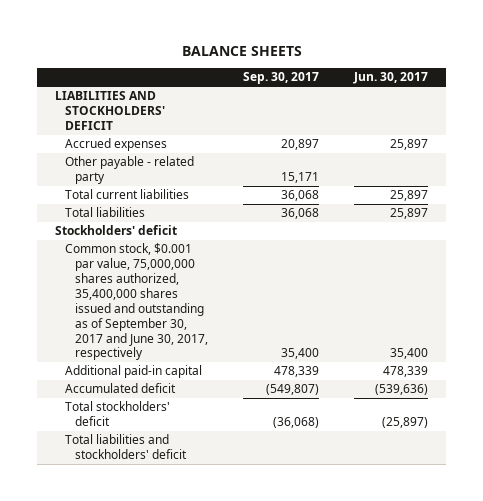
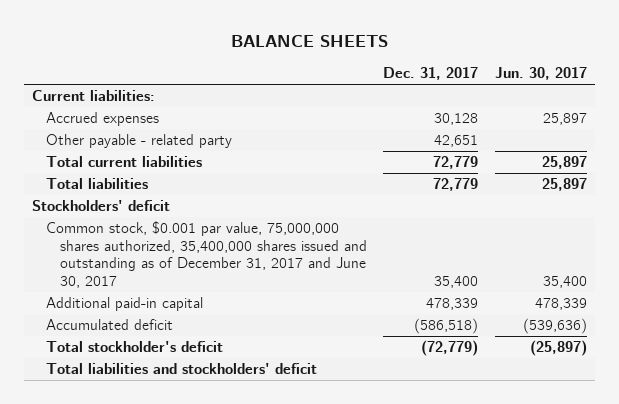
[243,72,320,85] Sep. 30, 2017 -> none
none -> [383,67,479,81] Dec. 31, 2017
[54,91,166,131] LIABILITIES AND STOCKHOLDERS' DEFICIT -> none
none -> [32,90,156,102] Current liabilities:
[65,243,209,361] Common stock, $0.001 par value, 75,000,000 shares authorized, 35,400,000 shares issued and outstanding as of September 30, 2017 and June 30, 2017, respectively -> [46,221,367,288] Common stock, $0.001 par value, 75,000,000 shares authorized, 35,400,000 shares issued and outstanding as of December 31, 2017 and June 30, 2017
[65,401,171,427] Total stockholders' deficit -> [46,341,224,353] Total stockholder's deficit

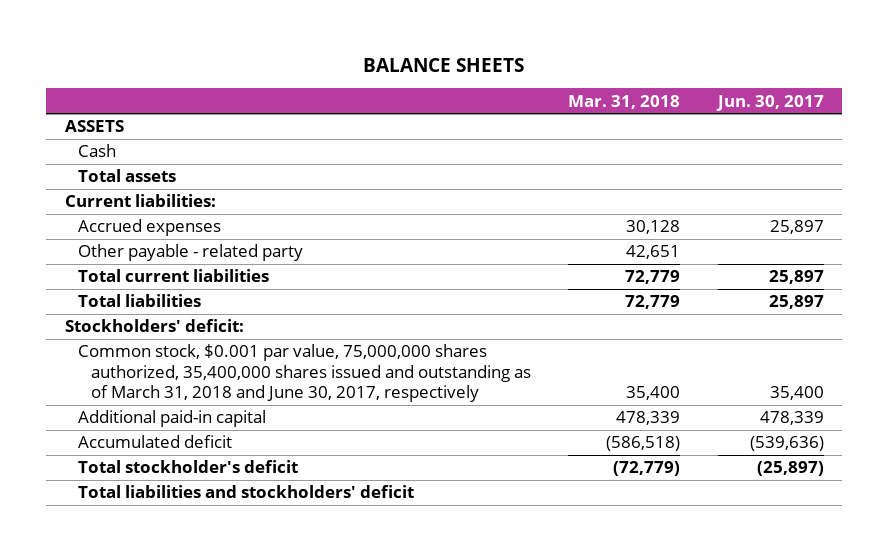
[383,67,479,81] Dec. 31, 2017 -> none
none -> [568,94,681,109] Mar. 31, 2018
none -> [64,120,124,133] ASSETS
none -> [77,144,116,158] Cash
none -> [77,169,176,183] Total assets
[32,200,171,212] Stockholders' deficit -> [64,319,244,333] Stockholders' deficit:
[46,221,367,288] Common stock, $0.001 par value, 75,000,000 shares authorized, 35,400,000 shares issued and outstanding as of December 31, 2017 and June 30, 2017 -> [77,344,531,402] Common stock, $0.001 par value, 75,000,000 shares authorized, 35,400,000 shares issued and outstanding as of March 31, 2018 and June 30, 2017, respectively

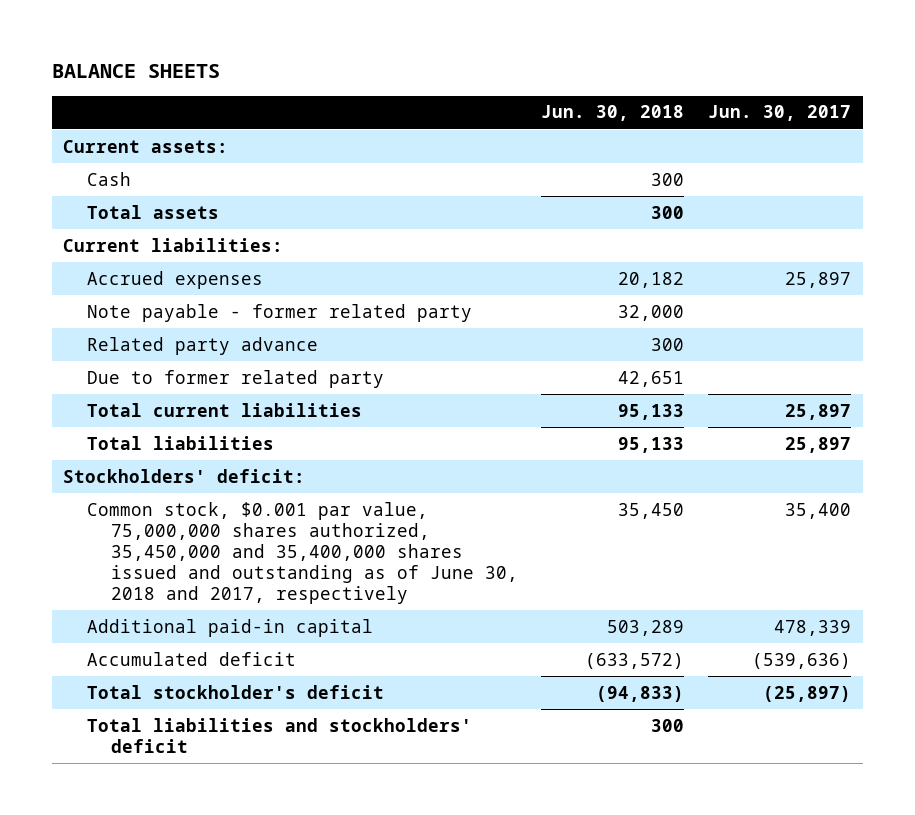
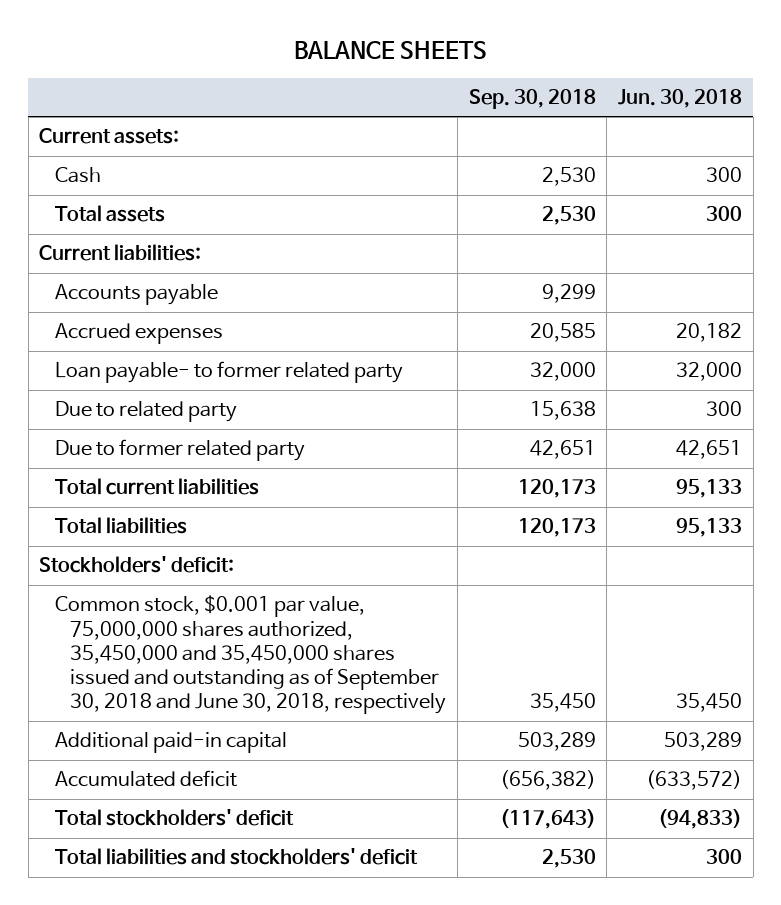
[708,105,852,122] Jun. 30, 2017 -> none
none -> [468,88,596,109] Sep. 30, 2018
none -> [54,284,218,306] Accounts payable
[87,303,473,322] Note payable - former related party -> [54,361,403,384] Loan payable- to former related party
[87,336,319,355] Related party advance -> [54,401,237,423] Due to related party
[87,501,518,604] Common stock, $0.001 par value, 75,000,000 shares authorized, 35,450,000 and 35,400,000 shares issued and outstanding as of June 30, 2018 and 2017, respectively -> [54,595,447,715] Common stock, $0.001 par value, 75,000,000 shares authorized, 35,450,000 and 35,450,000 shares issued and outstanding as of September 30, 2018 and June 30, 2018, respectively
[87,684,385,699] Total stockholder's deficit -> [54,809,294,827] Total stockholders' deficit

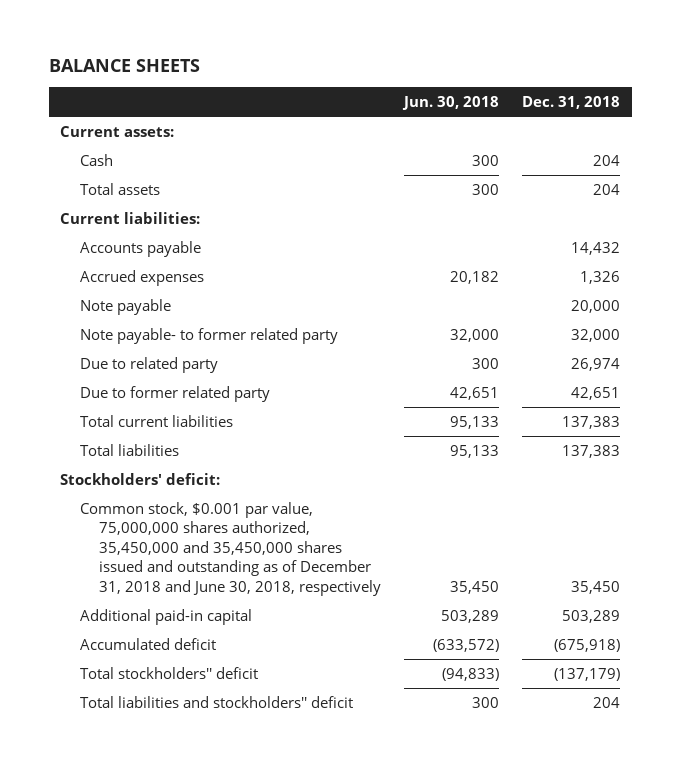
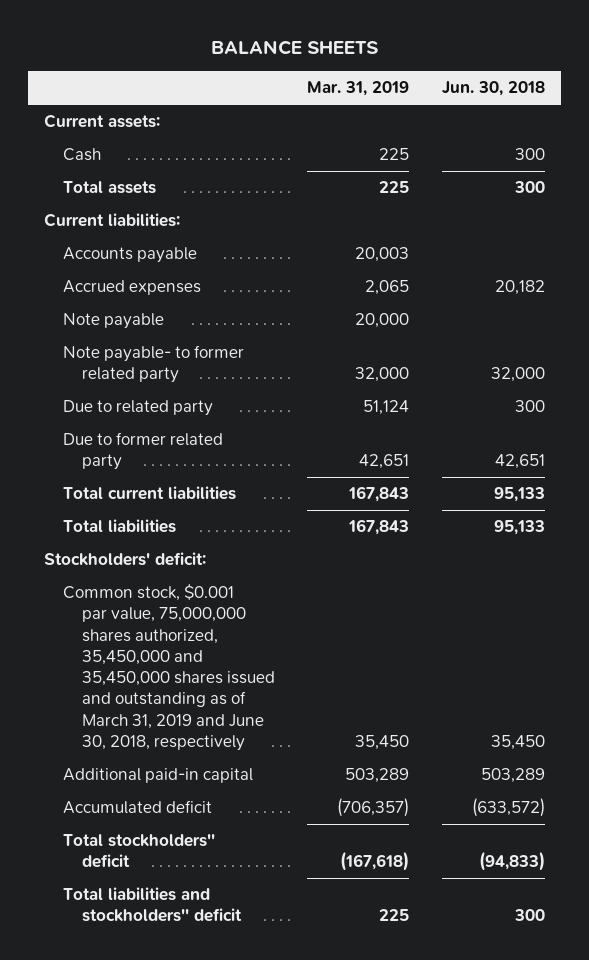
[522,96,621,110] Dec. 31, 2018 -> none
none -> [307,81,410,97] Mar. 31, 2019
[79,501,382,596] Common stock, $0.001 par value, 75,000,000 shares authorized, 35,450,000 and 35,450,000 shares issued and outstanding as of December 31, 2018 and June 30, 2018, respectively -> [62,584,275,751] Common stock, $0.001 par value, 75,000,000 shares authorized, 35,450,000 and 35,450,000 shares issued and outstanding as of March 31, 2019 and June 30, 2018, respectively

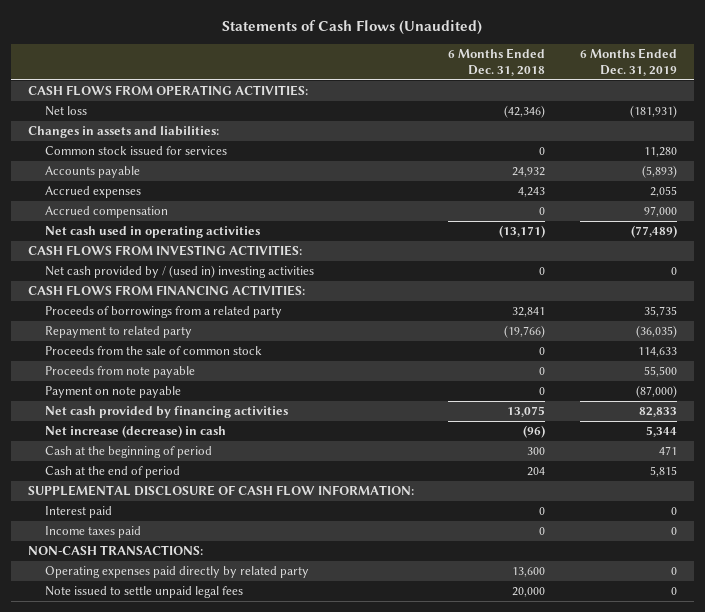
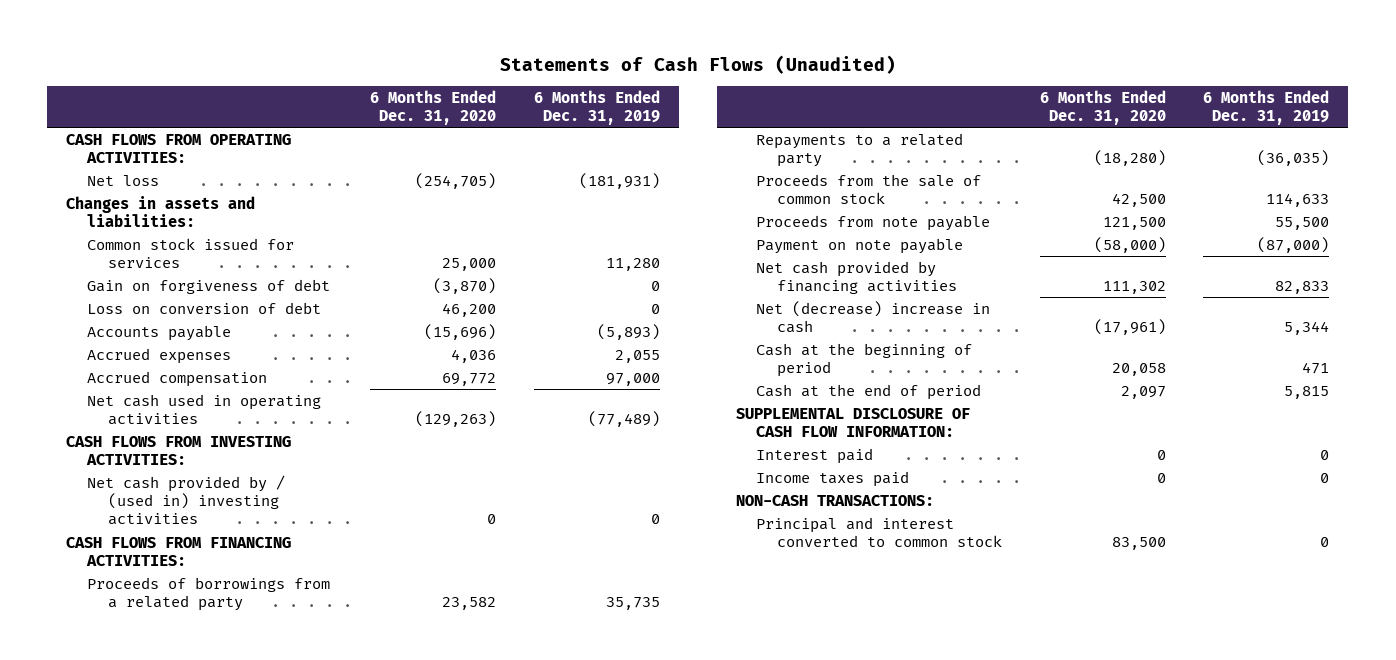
[448,48,546,77] 6 Months Ended Dec. 31, 2018 -> none
none -> [370,89,497,126] 6 Months Ended Dec. 31, 2020
none -> [87,278,331,294] Gain on forgiveness of debt
none -> [87,301,322,314] Loss on conversion of debt
[44,326,192,339] Repayment to related party -> [756,132,964,168] Repayments to a related party
[44,425,226,439] Net increase (decrease) in cash -> [756,300,991,334] Net (decrease) increase in cash
[44,566,309,579] Operating expenses paid directly by related party -> none
[44,586,243,599] Note issued to settle unpaid legal fees -> none
none -> [756,516,1002,548] Principal and interest converted to common stock

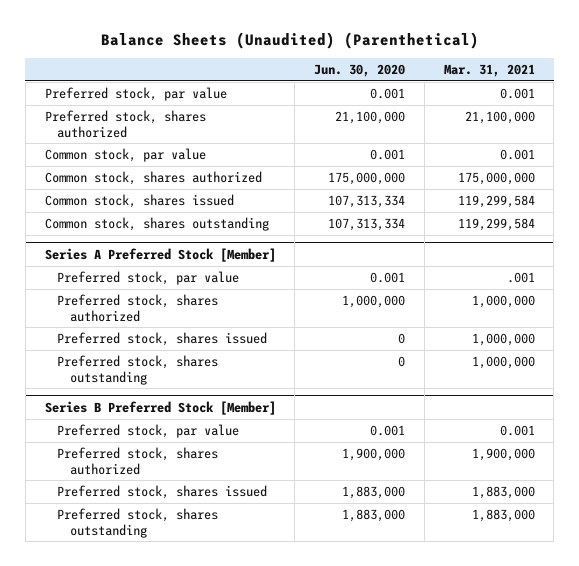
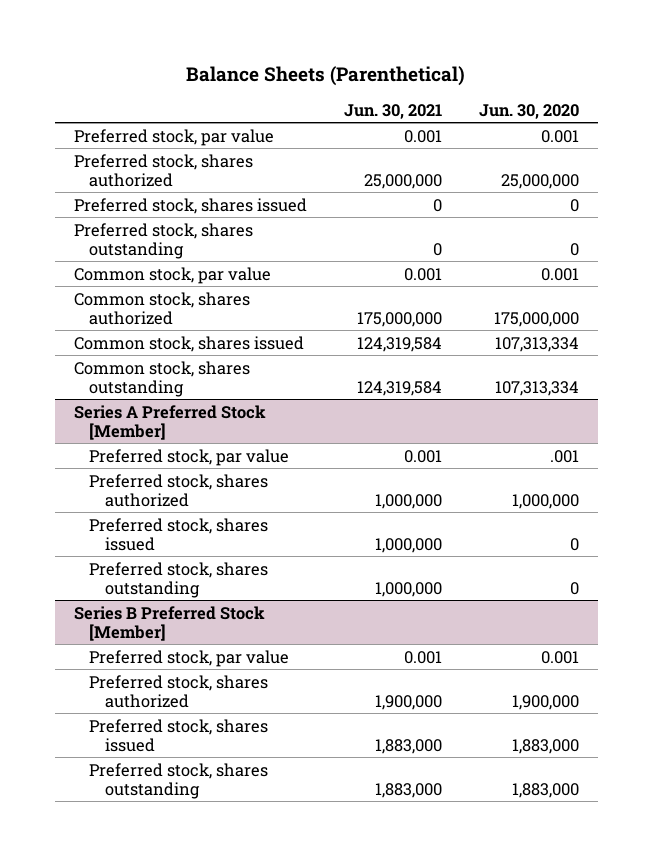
[100,32,479,50] Balance Sheets (Unaudited) (Parenthetical) -> [186,65,466,86] Balance Sheets (Parenthetical)
[443,64,535,78] Mar. 31, 2021 -> none
none -> [343,103,442,119] Jun. 30, 2021
[335,110,406,124] 21,100,000 -> [501,173,580,189] 25,000,000
none -> [73,197,307,214] Preferred stock, shares issued
none -> [73,222,253,259] Preferred stock, shares outstanding
[370,271,406,283] 0.001 -> [550,449,580,463] .001

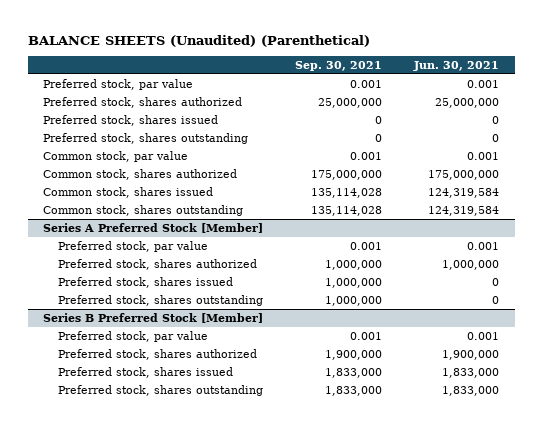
[186,65,466,86] Balance Sheets (Parenthetical) -> [27,34,370,47] BALANCE SHEETS (Unaudited) (Parenthetical)
[479,103,580,119] Jun. 30, 2020 -> none
none -> [295,60,383,71] Sep. 30, 2021
[374,537,442,553] 1,000,000 -> [492,278,500,287] 0
[374,581,442,597] 1,000,000 -> [492,296,500,305] 0
[374,738,442,754] 1,883,000 -> [442,368,500,379] 1,833,000
[374,782,442,798] 1,883,000 -> [442,386,500,397] 1,833,000

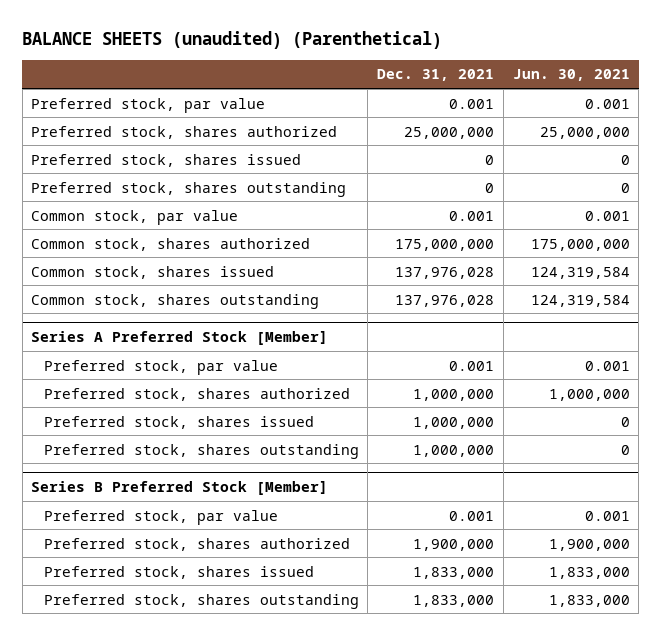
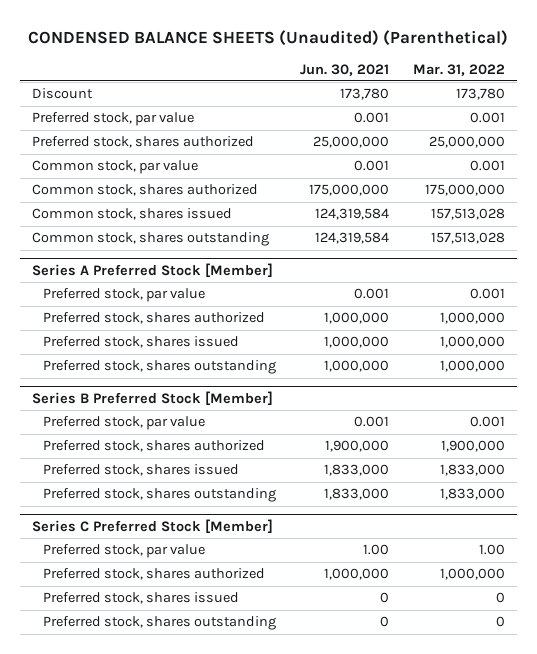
[22,31,443,50] BALANCE SHEETS (unaudited) (Parenthetical) -> [28,29,509,46] CONDENSED BALANCE SHEETS (Unaudited) (Parenthetical)
[377,69,495,82] Dec. 31, 2021 -> none
none -> [412,63,505,76] Mar. 31, 2022
none -> [31,88,93,100] Discount
[31,153,302,167] Preferred stock, shares issued -> none
[31,181,347,197] Preferred stock, shares outstanding -> none
[620,416,630,427] 0 -> [324,336,390,349] 1,000,000
[620,444,630,455] 0 -> [324,360,390,373] 1,000,000
none -> [31,519,273,535] Series C Preferred Stock [Member]
none -> [43,544,206,559] Preferred stock, par value
none -> [43,568,266,581] Preferred stock, shares authorized
none -> [43,592,240,605] Preferred stock, shares issued
none -> [43,616,277,631] Preferred stock, shares outstanding

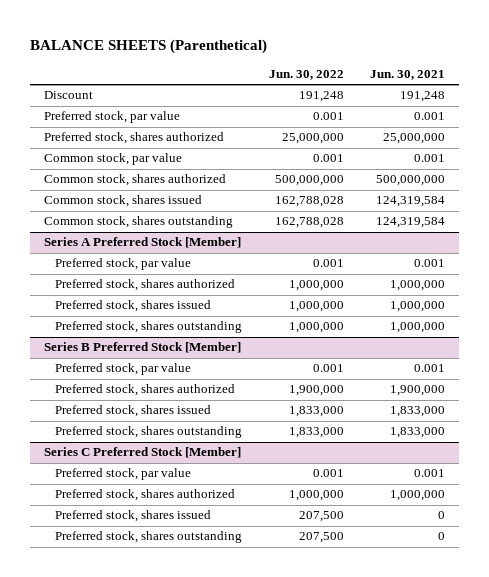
[28,29,509,46] CONDENSED BALANCE SHEETS (Unaudited) (Parenthetical) -> [30,39,268,55] BALANCE SHEETS (Parenthetical)
[412,63,505,76] Mar. 31, 2022 -> none
none -> [268,69,344,80] Jun. 30, 2022
[340,88,390,101] 173,780 -> [400,91,446,103] 191,248
[309,184,390,197] 175,000,000 -> [376,175,446,187] 500,000,000
[363,544,390,556] 1.00 -> [414,469,446,478] 0.001

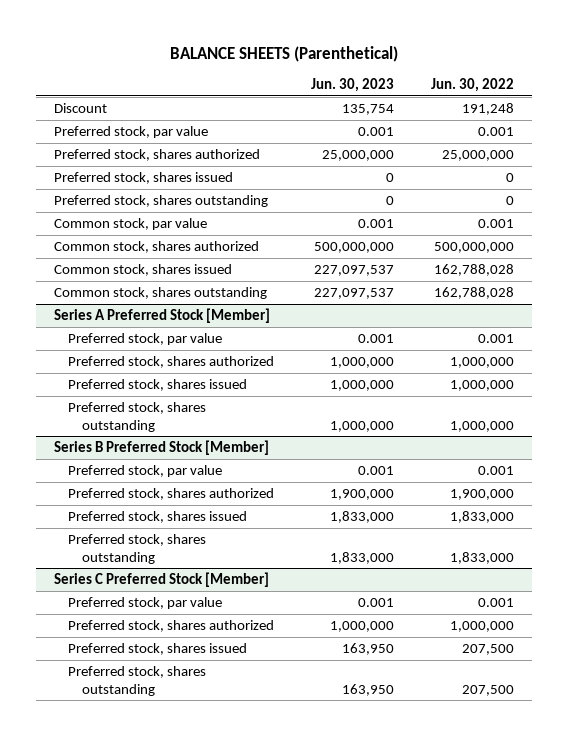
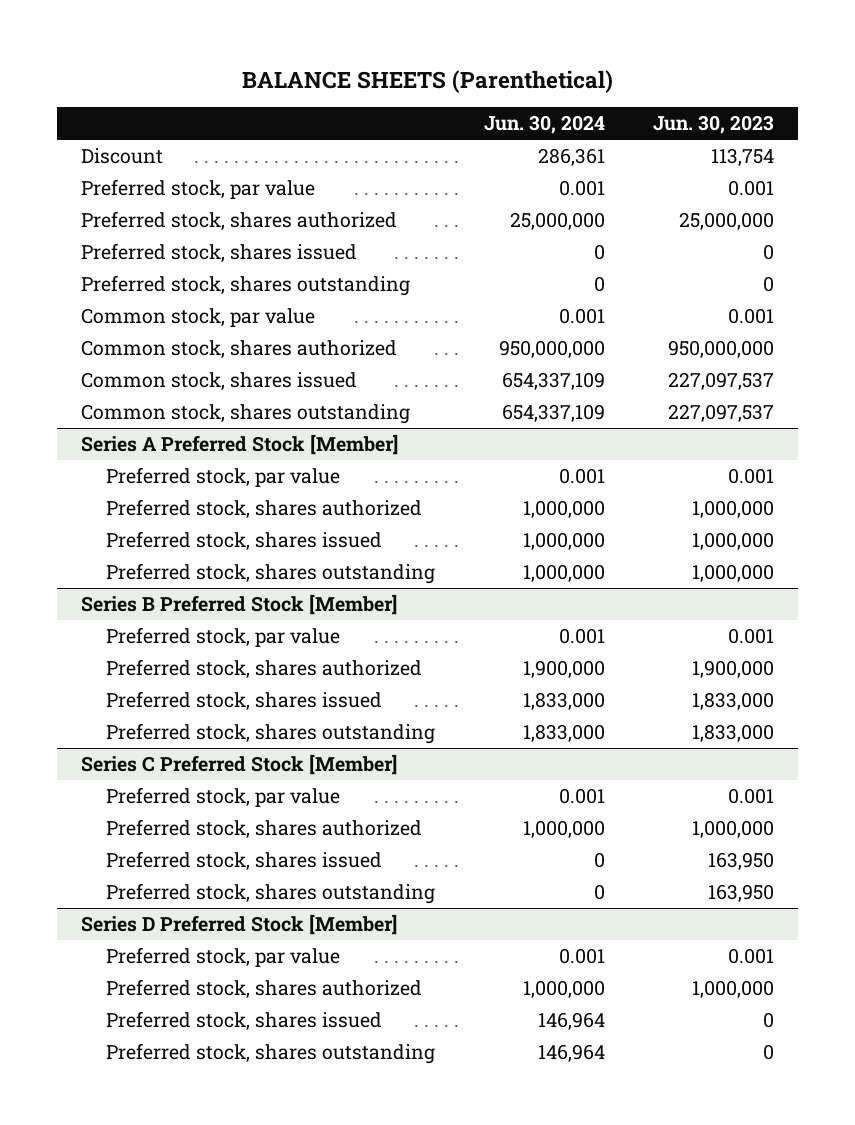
[430,78,514,93] Jun. 30, 2022 -> none
none -> [483,115,605,135] Jun. 30, 2024
[341,104,394,116] 135,754 -> [711,148,775,167] 113,754
[313,242,394,254] 500,000,000 -> [668,340,775,359] 950,000,000
none -> [81,914,398,936] Series D Preferred Stock [Member]
none -> [105,947,340,968] Preferred stock, par value
none -> [105,979,422,999] Preferred stock, shares authorized
none -> [105,1011,382,1031] Preferred stock, shares issued
none -> [105,1043,435,1065] Preferred stock, shares outstanding

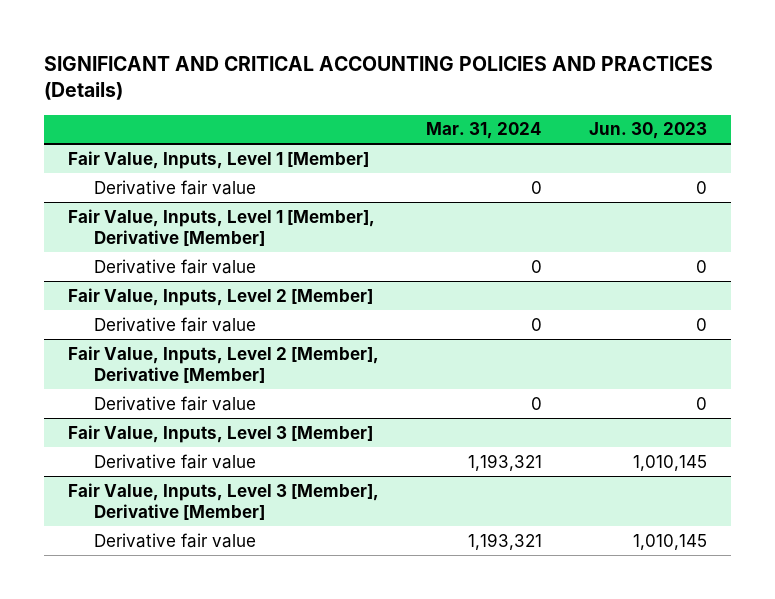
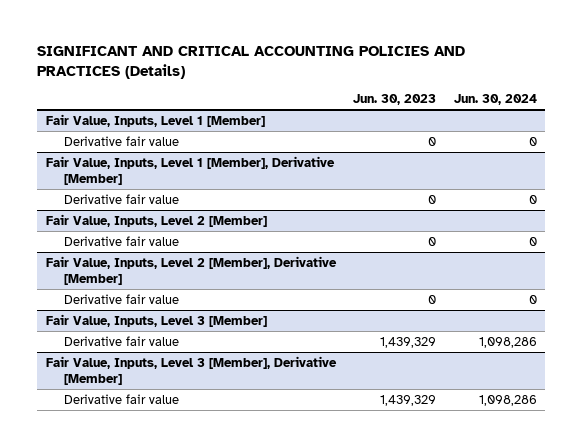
[425,122,542,140] Mar. 31, 2024 -> none
none -> [453,93,537,105] Jun. 30, 2024
[633,454,708,471] 1,010,145 -> [380,336,437,348] 1,439,329
[633,533,708,550] 1,010,145 -> [380,394,437,406] 1,439,329

